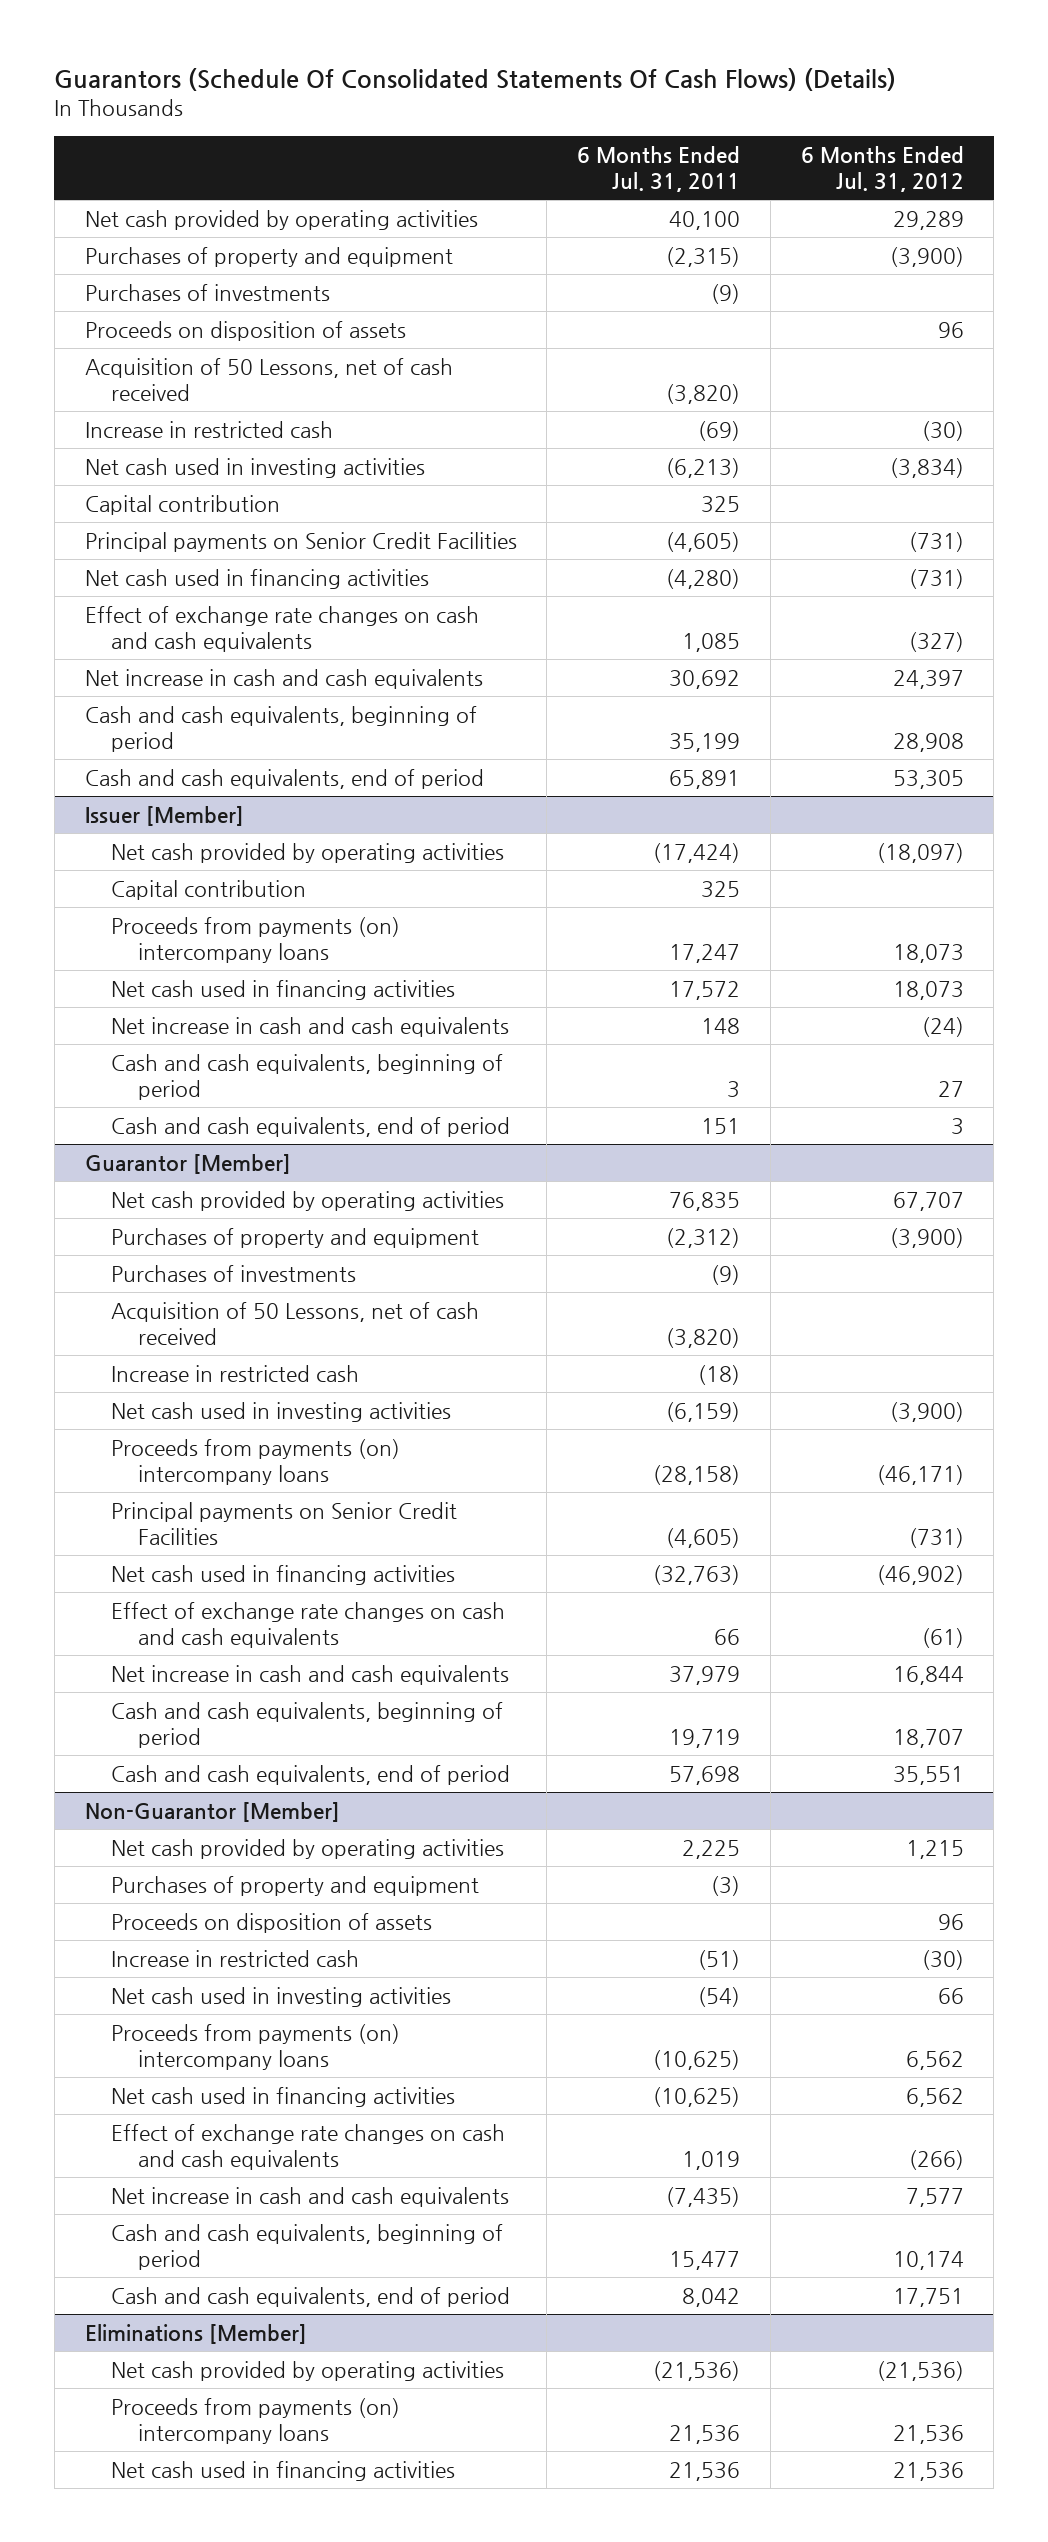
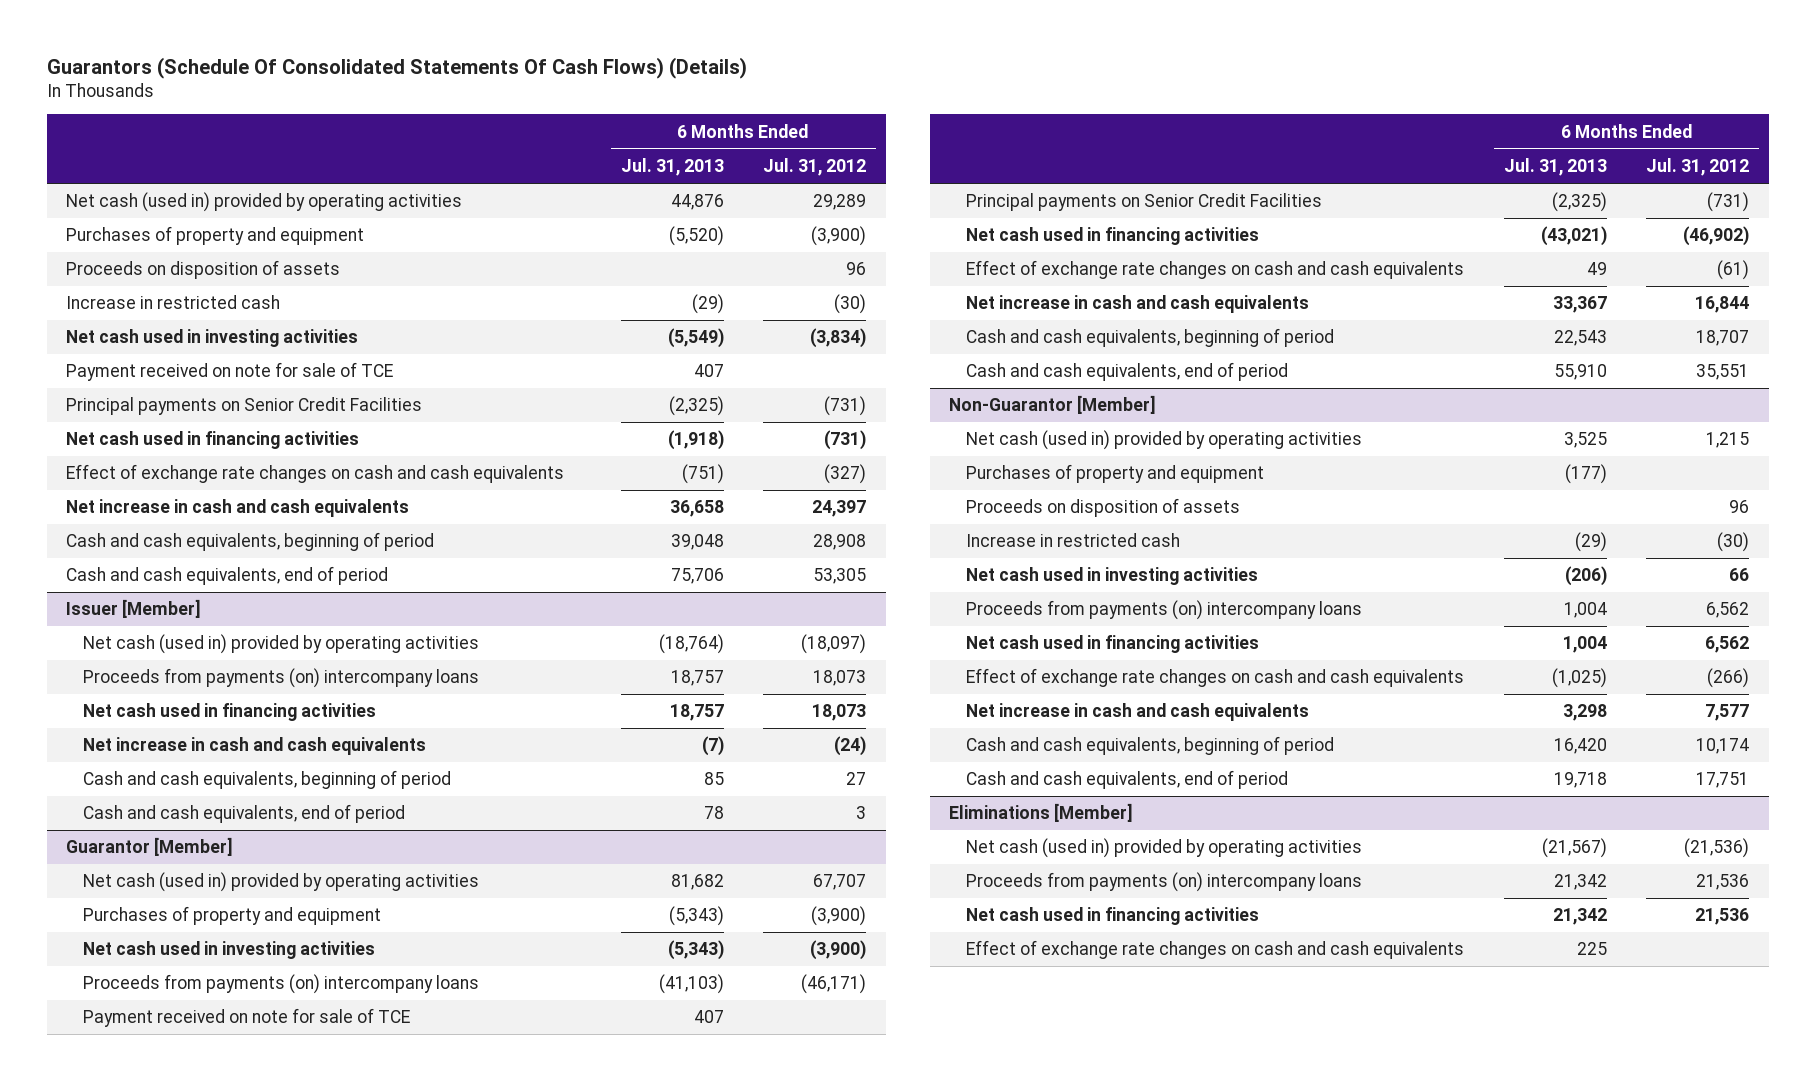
[577,145,741,193] 6 Months Ended Jul. 31, 2011 -> none
none -> [620,158,724,177] Jul. 31, 2013
[84,209,478,230] Net cash provided by operating activities -> [66,192,463,213] Net cash (used in) provided by operating activities
[84,283,330,301] Purchases of investments -> none
[84,357,453,402] Acquisition of 50 Lessons, net of cash received -> none
[84,494,280,515] Capital contribution -> none
none -> [66,362,394,382] Payment received on note for sale of TCE
[111,879,307,900] Capital contribution -> none
[111,842,505,863] Net cash provided by operating activities -> [82,634,479,655] Net cash (used in) provided by operating activities
[111,1190,505,1211] Net cash provided by operating activities -> [82,872,479,893] Net cash (used in) provided by operating activities
[111,1264,357,1282] Purchases of investments -> none
[111,1301,480,1346] Acquisition of 50 Lessons, net of cash received -> none
[111,1364,360,1382] Increase in restricted cash -> none
none -> [82,1008,410,1028] Payment received on note for sale of TCE
[111,1838,505,1859] Net cash provided by operating activities -> [965,430,1362,451] Net cash (used in) provided by operating activities
[111,2360,505,2381] Net cash provided by operating activities -> [965,838,1362,859] Net cash (used in) provided by operating activities
none -> [965,940,1464,960] Effect of exchange rate changes on cash and cash equivalents

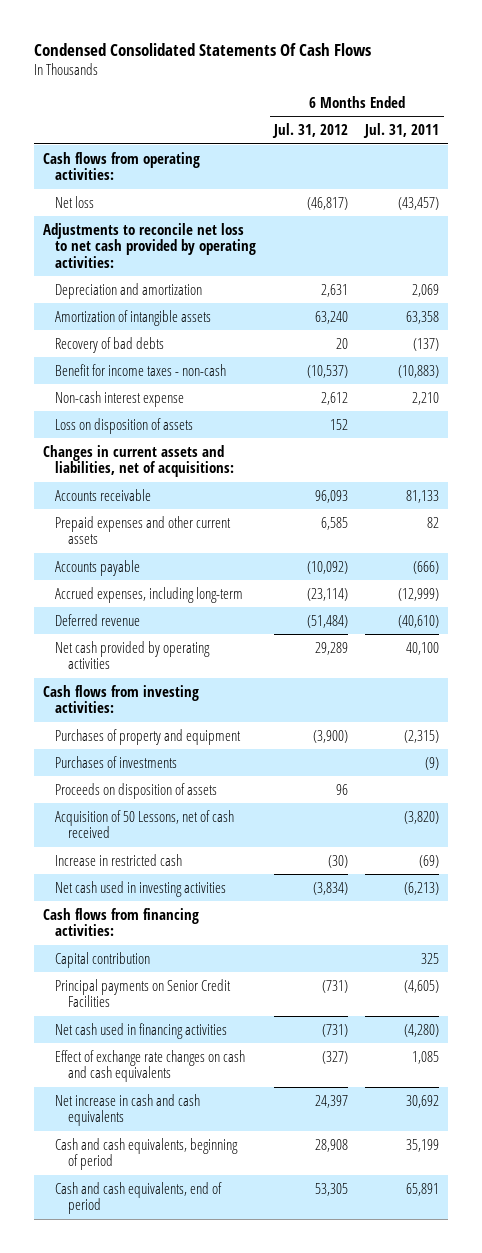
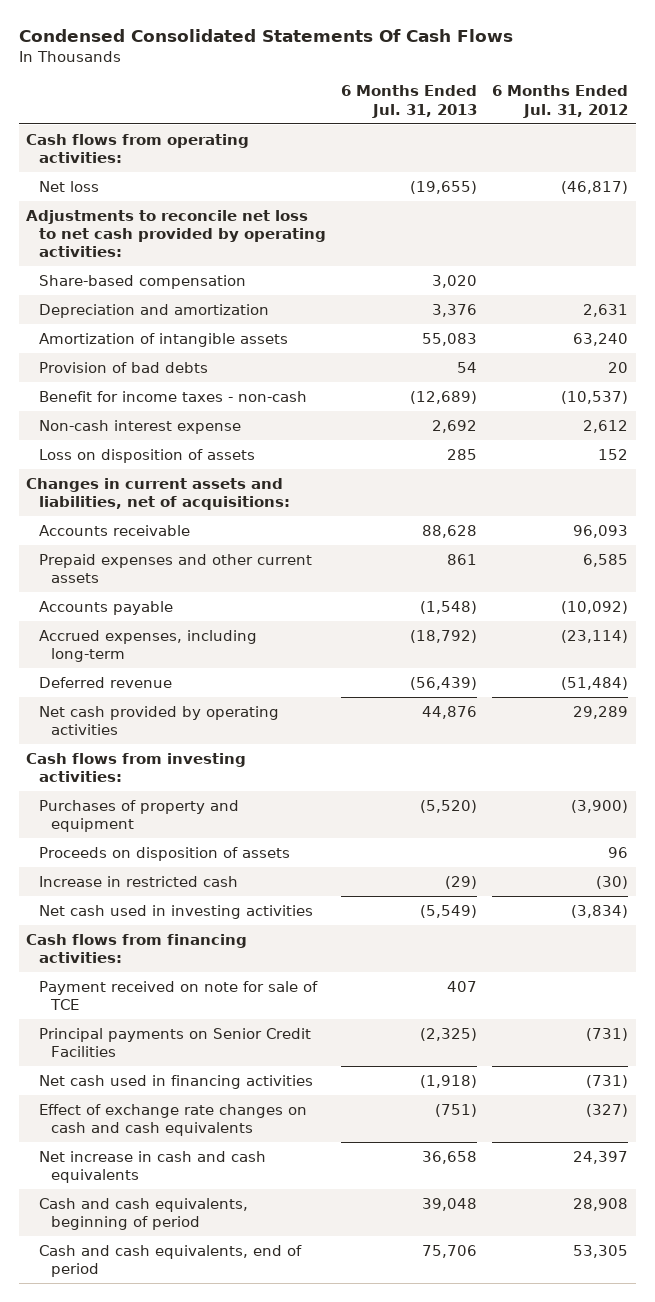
[363,123,440,139] Jul. 31, 2011 -> none
none -> [340,85,477,118] 6 Months Ended Jul. 31, 2013
none -> [38,274,246,289] Share-based compensation
[55,336,165,353] Recovery of bad debts -> [38,361,208,373] Provision of bad debts
[55,755,178,768] Purchases of investments -> none
[55,809,235,839] Acquisition of 50 Lessons, net of cash received -> none
[55,951,151,968] Capital contribution -> none
none -> [38,980,318,1011] Payment received on note for sale of TCE

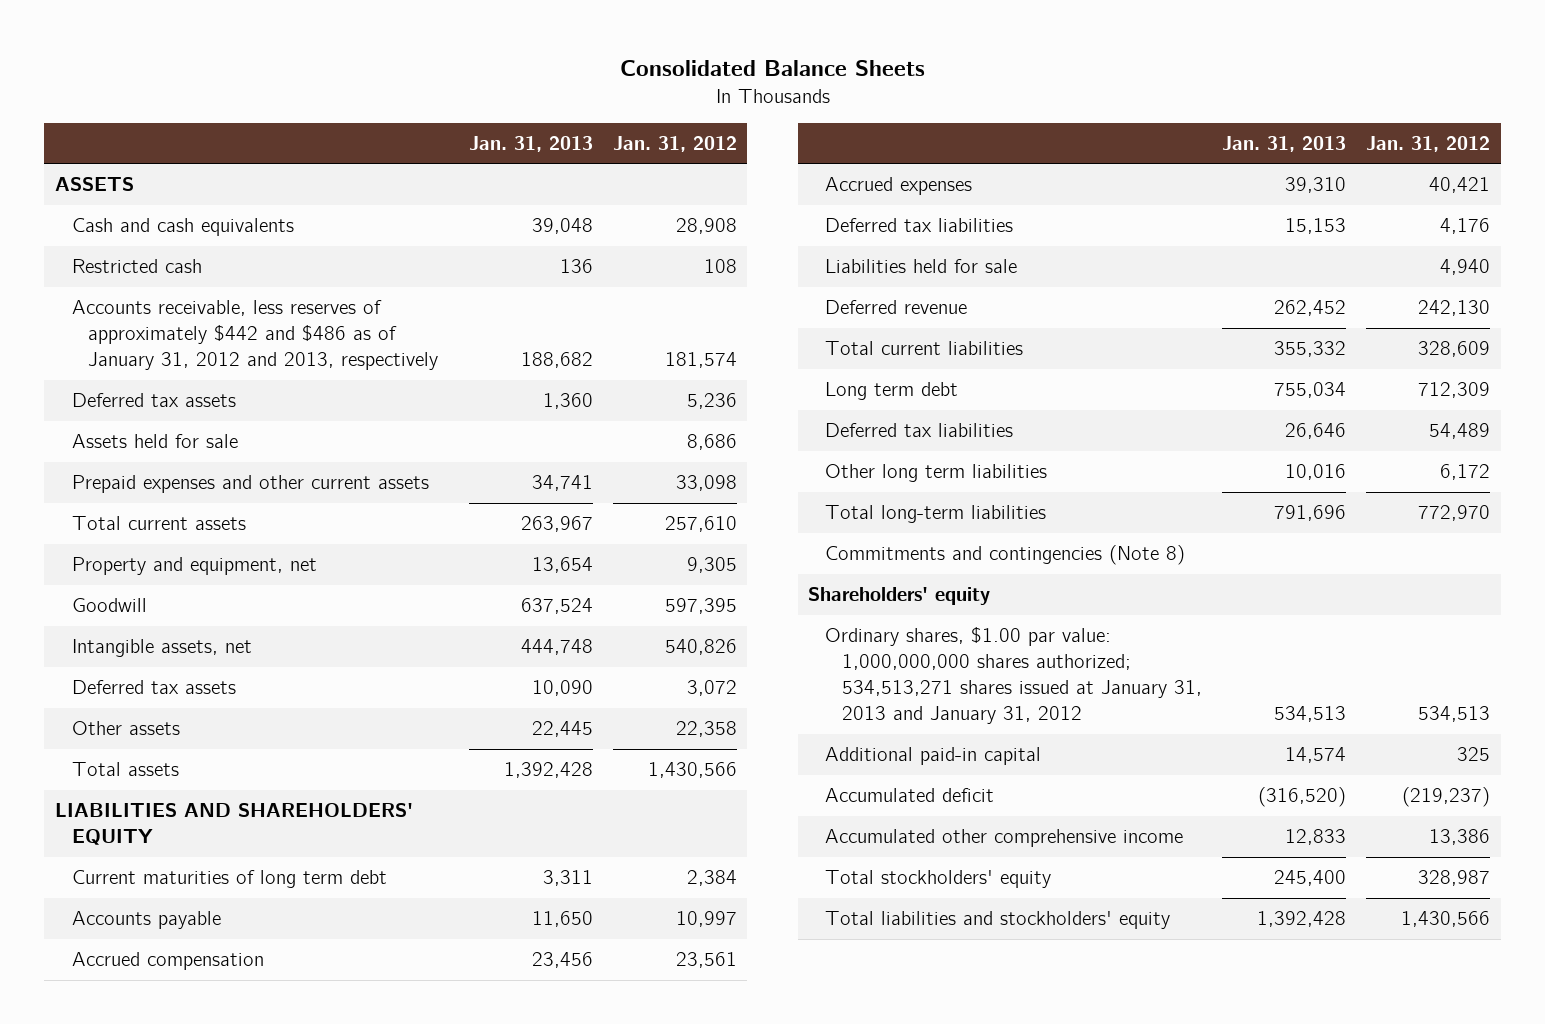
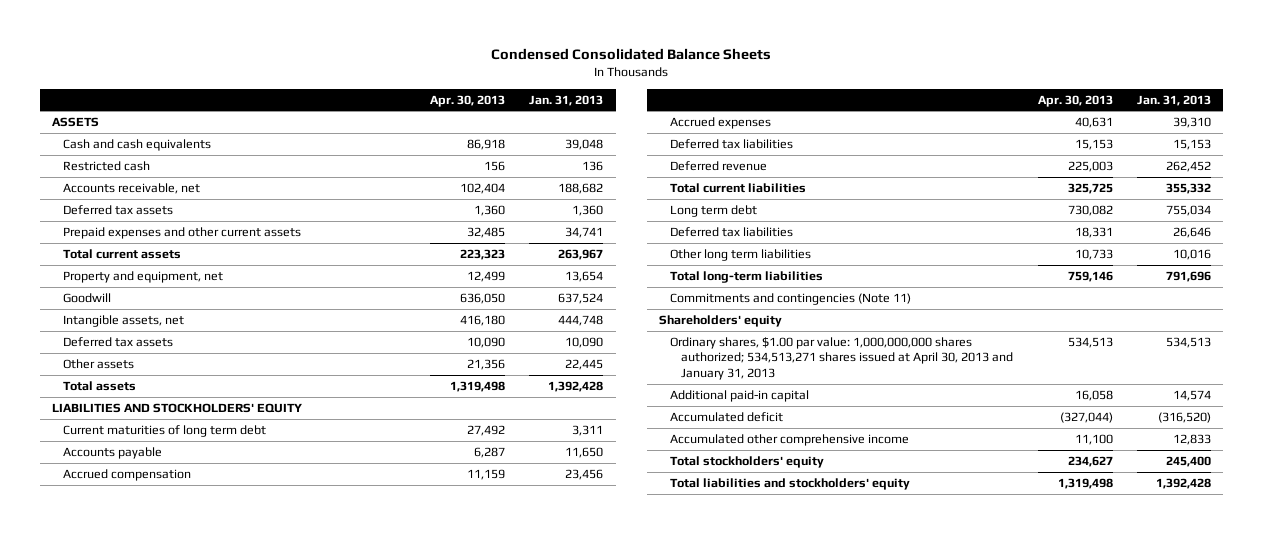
[619,59,925,76] Consolidated Balance Sheets -> [491,48,772,61] Condensed Consolidated Balance Sheets
[613,135,738,152] Jan. 31, 2012 -> none
none -> [429,94,505,107] Apr. 30, 2013
[71,300,439,371] Accounts receivable, less reserves of approximately $442 and $486 as of January 31, 2012 and 2013, respectively -> [62,183,200,195] Accounts receivable, net
[71,434,238,449] Assets held for sale -> none
[54,803,413,846] LIABILITIES AND SHAREHOLDERS' EQUITY -> [51,403,302,414] LIABILITIES AND STOCKHOLDERS' EQUITY
[824,259,1017,274] Liabilities held for sale -> none
[824,545,1185,566] Commitments and contingencies (Note 8) -> [670,293,912,306] Commitments and contingencies (Note 11)
[824,627,1202,725] Ordinary shares, $1.00 par value: 1,000,000,000 shares authorized; 534,513,271 shares issued at January 31, 2013 and January 31, 2012 -> [670,337,1013,380] Ordinary shares, $1.00 par value: 1,000,000,000 shares authorized; 534,513,271 shares issued at April 30, 2013 and January 31, 2013

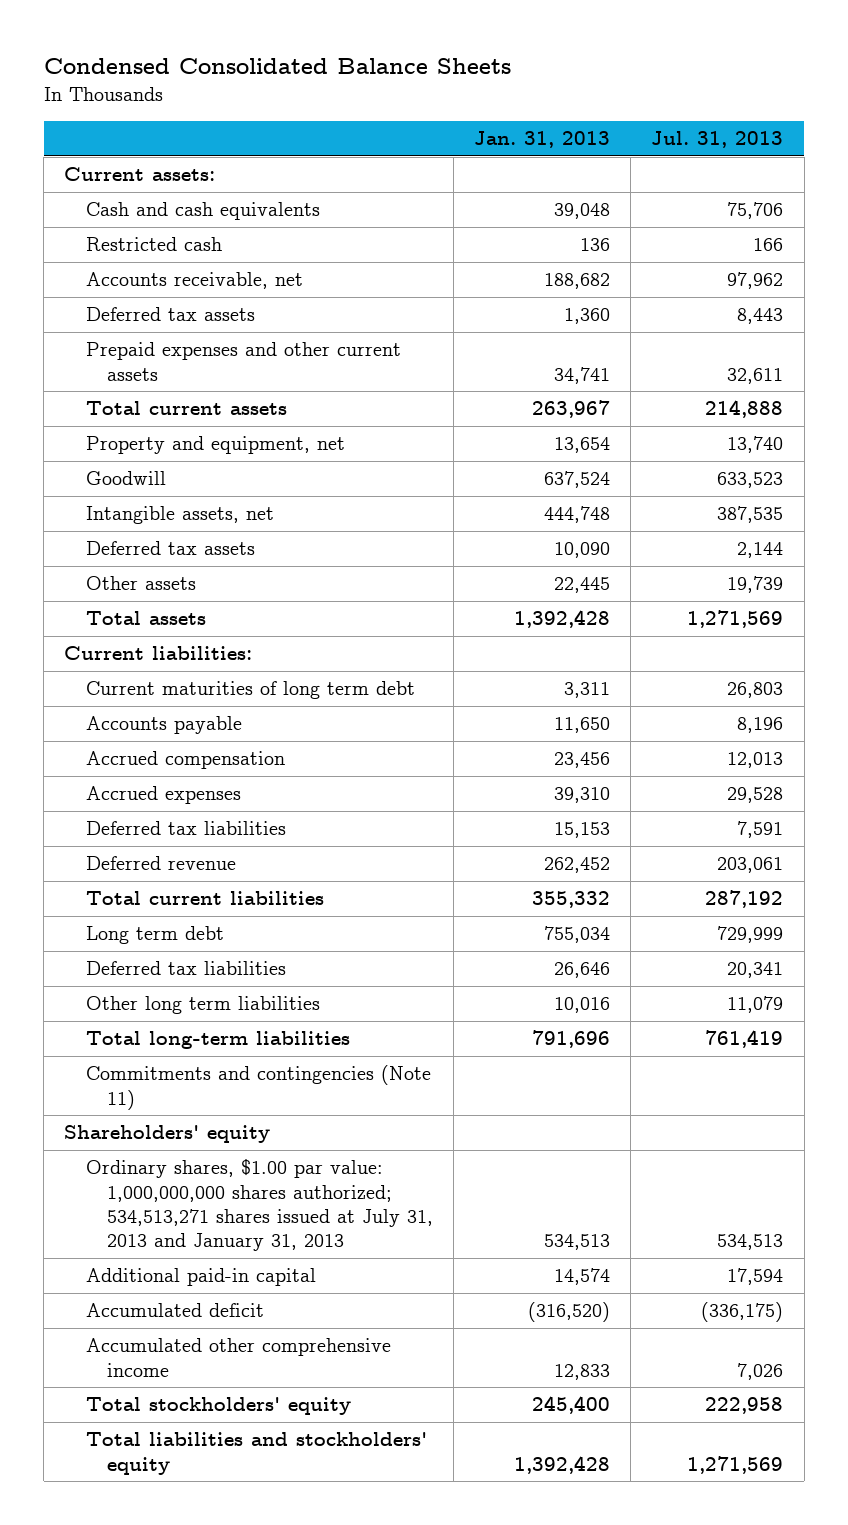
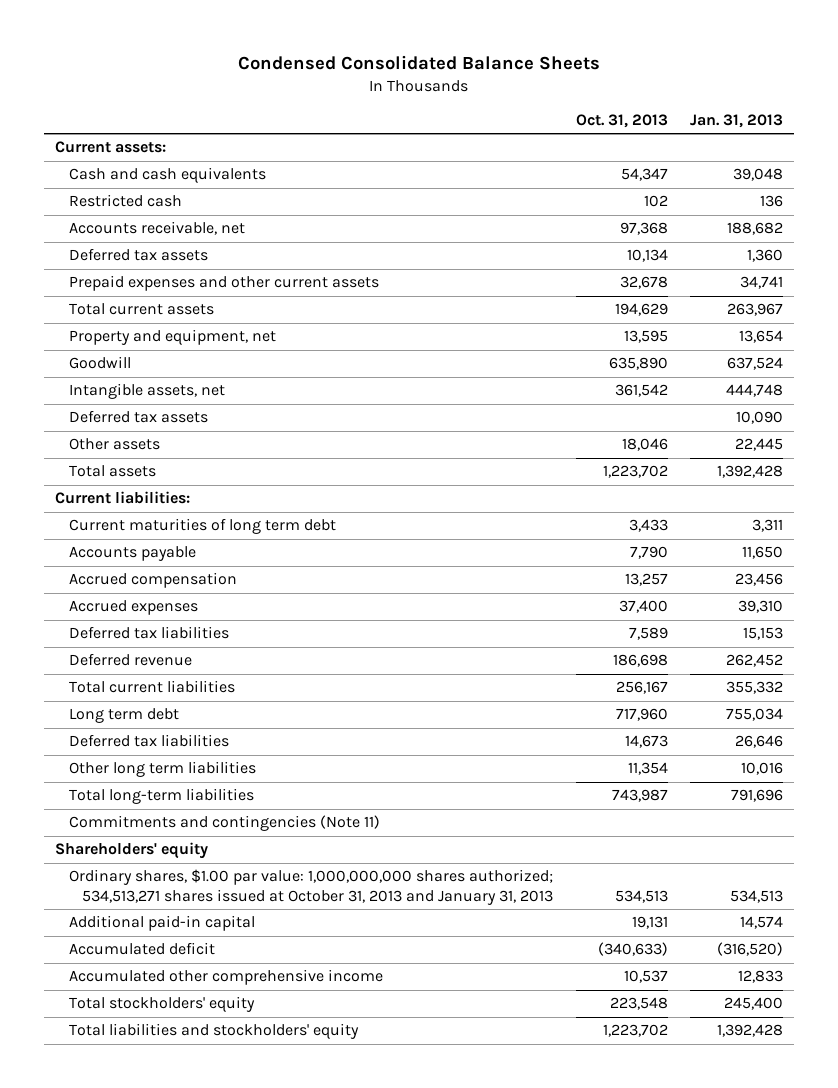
[651,131,784,149] Jul. 31, 2013 -> none
none -> [575,114,668,129] Oct. 31, 2013
[85,1159,433,1251] Ordinary shares, $1.00 par value: 1,000,000,000 shares authorized; 534,513,271 shares issued at July 31, 2013 and January 31, 2013 -> [68,869,554,905] Ordinary shares, $1.00 par value: 1,000,000,000 shares authorized; 534,513,271 shares issued at October 31, 2013 and January 31, 2013

